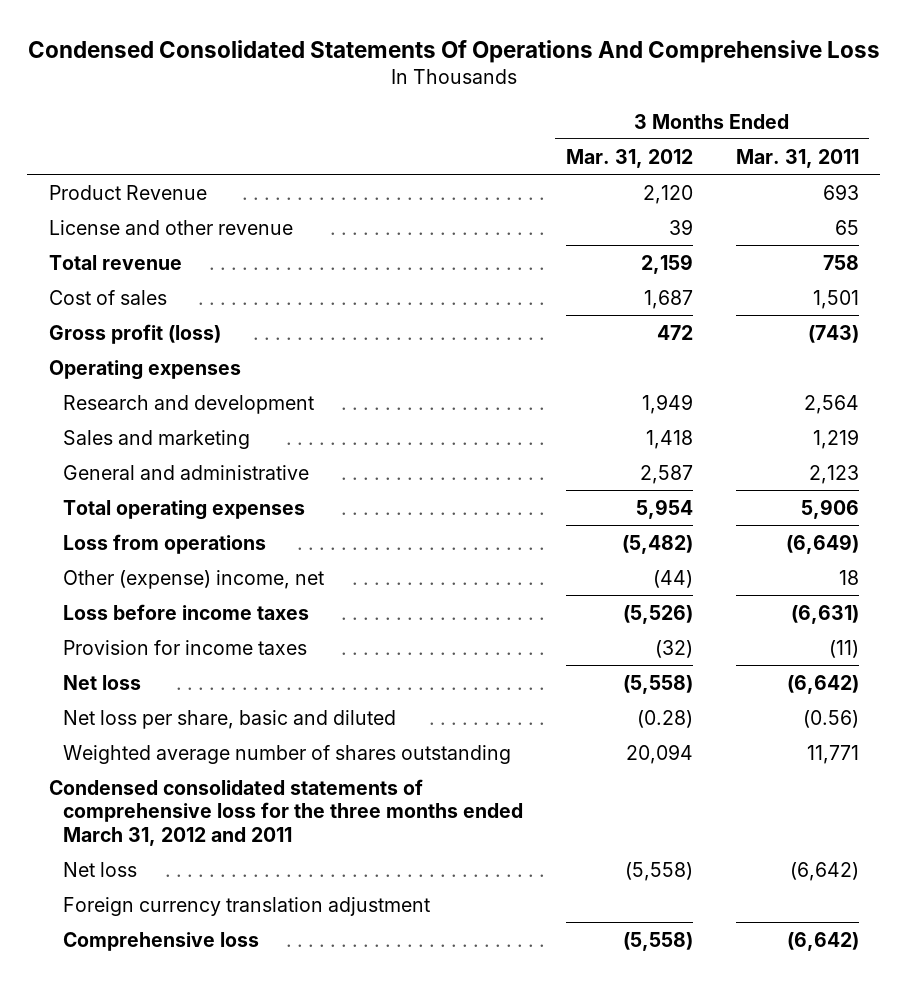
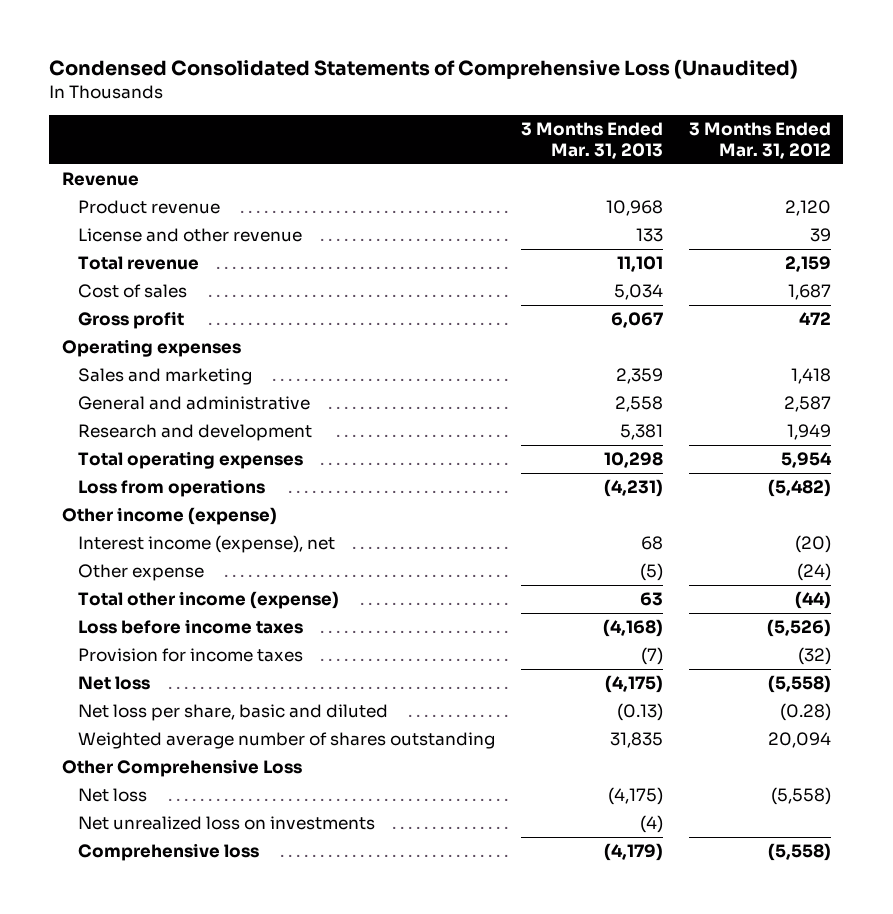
[27,39,880,63] Condensed Consolidated Statements Of Operations And Comprehensive Loss -> [49,59,799,80] Condensed Consolidated Statements of Comprehensive Loss (Unaudited)
[735,148,859,168] Mar. 31, 2011 -> none
none -> [520,121,663,159] 3 Months Ended Mar. 31, 2013
none -> [61,172,139,187] Revenue
[48,184,207,200] Product Revenue -> [78,200,221,215] Product revenue
[48,323,221,344] Gross profit (loss) -> [78,311,185,330] Gross profit
[63,394,315,414] Research and development -> [78,424,313,442] Research and development
none -> [61,507,277,526] Other income (expense)
none -> [78,535,336,554] Interest income (expense), net
[63,569,325,589] Other (expense) income, net -> [78,564,205,582] Other expense
[653,569,694,588] (44) -> [796,563,831,582] (24)
none -> [78,591,340,610] Total other income (expense)
[48,778,524,846] Condensed consolidated statements of comprehensive loss for the three months ended March 31, 2012 and 2011 -> [61,759,302,778] Other Comprehensive Loss
[63,896,431,916] Foreign currency translation adjustment -> none
none -> [78,816,376,831] Net unrealized loss on investments

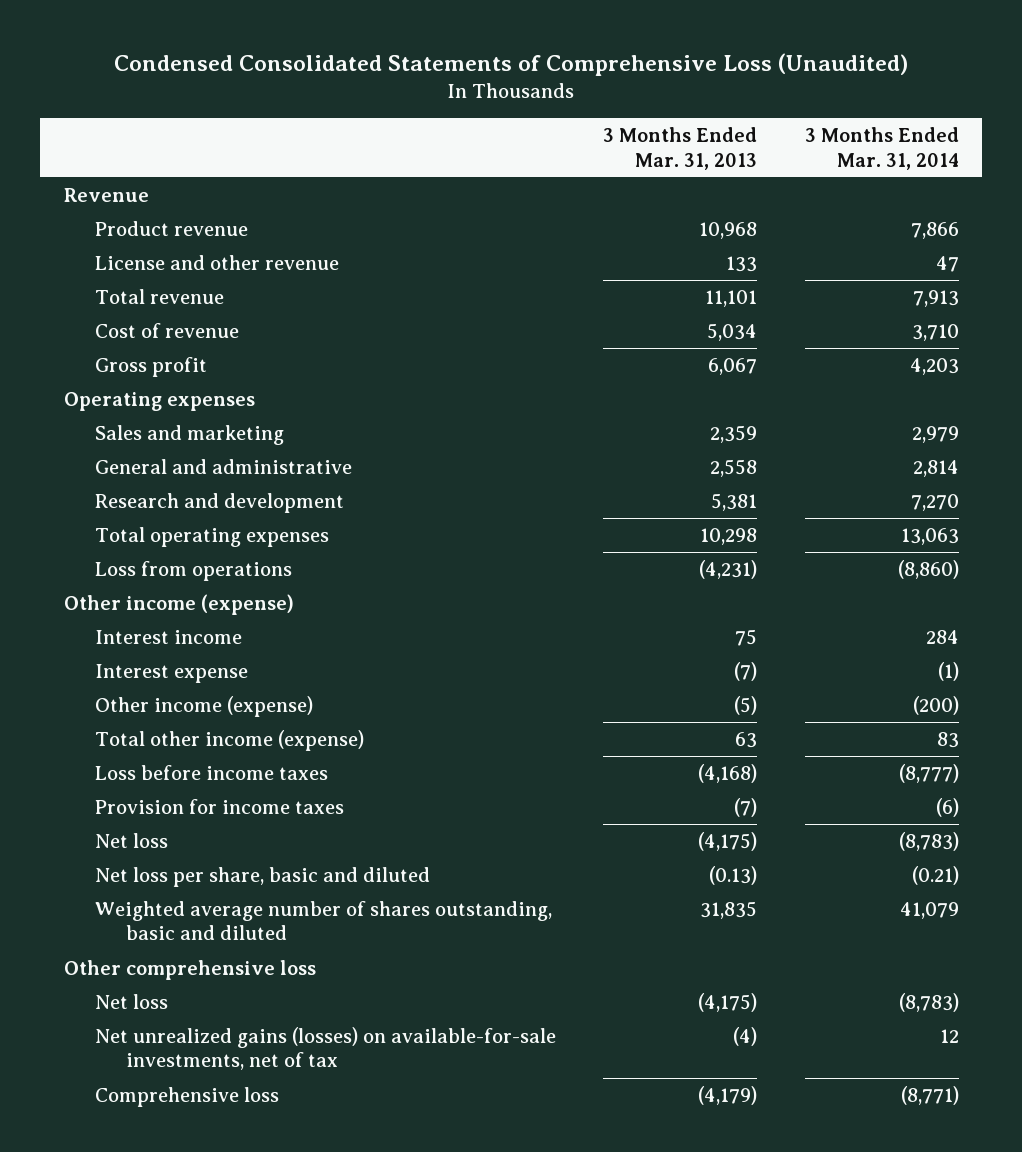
[688,121,831,159] 3 Months Ended Mar. 31, 2012 -> none
none -> [804,127,959,170] 3 Months Ended Mar. 31, 2014
[78,284,188,299] Cost of sales -> [95,323,240,339] Cost of revenue
none -> [95,630,243,645] Interest income
[78,535,336,554] Interest income (expense), net -> [95,664,249,684] Interest expense
[640,536,663,551] 68 -> [734,662,758,682] (7)
[78,564,205,582] Other expense -> [95,696,314,718] Other income (expense)
[78,732,496,750] Weighted average number of shares outstanding -> [95,901,553,941] Weighted average number of shares outstanding, basic and diluted
[61,759,302,778] Other Comprehensive Loss -> [63,960,316,981] Other comprehensive loss
[78,816,376,831] Net unrealized loss on investments -> [95,1027,557,1071] Net unrealized gains (losses) on available-for-sale investments, net of tax

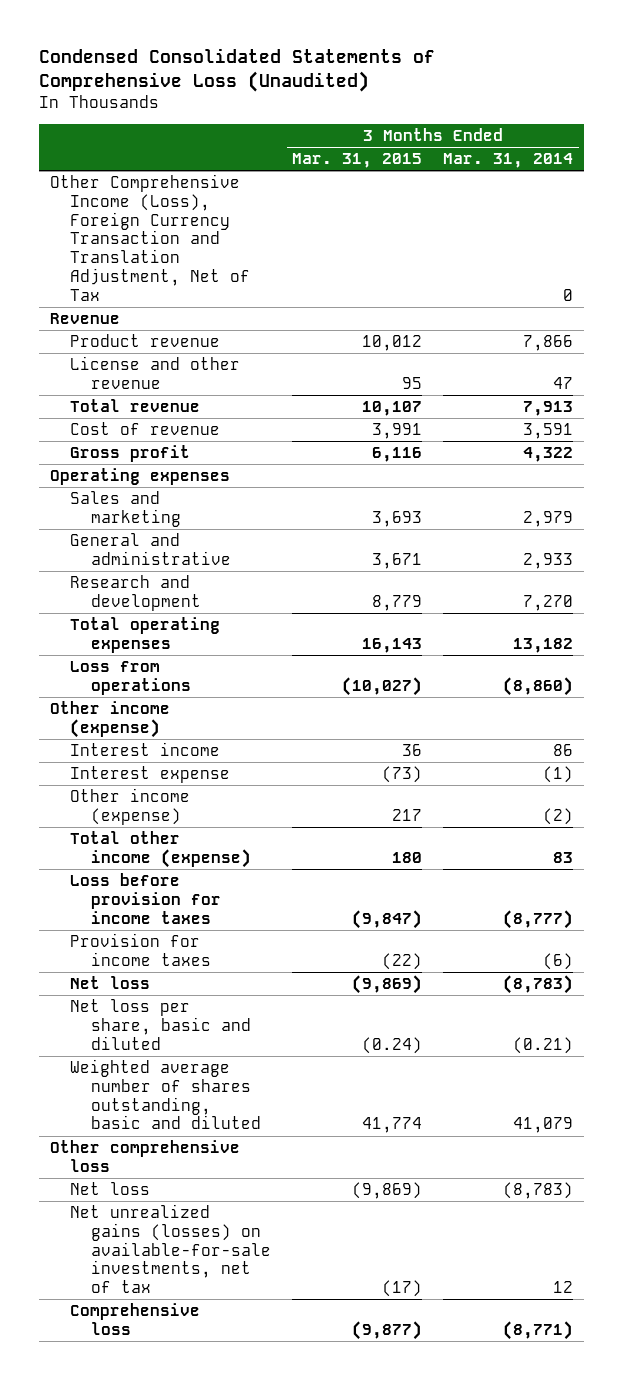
[603,127,758,170] 3 Months Ended Mar. 31, 2013 -> none
none -> [292,153,423,169] Mar. 31, 2015
none -> [49,174,251,301] Other Comprehensive Income (Loss), Foreign Currency Transaction and Translation Adjustment, Net of Tax
[911,324,959,342] 3,710 -> [523,423,574,440] 3,591
[909,358,959,376] 4,203 -> [523,447,574,463] 4,322
[912,460,959,478] 2,814 -> [523,552,574,569] 2,933
[900,528,959,546] 13,063 -> [513,637,574,653] 13,182
[925,630,959,645] 284 -> [553,744,574,757] 86
[912,696,959,716] (200) -> [543,807,574,825] (2)
[95,765,329,781] Loss before income taxes -> [70,873,221,924] Loss before provision for income taxes

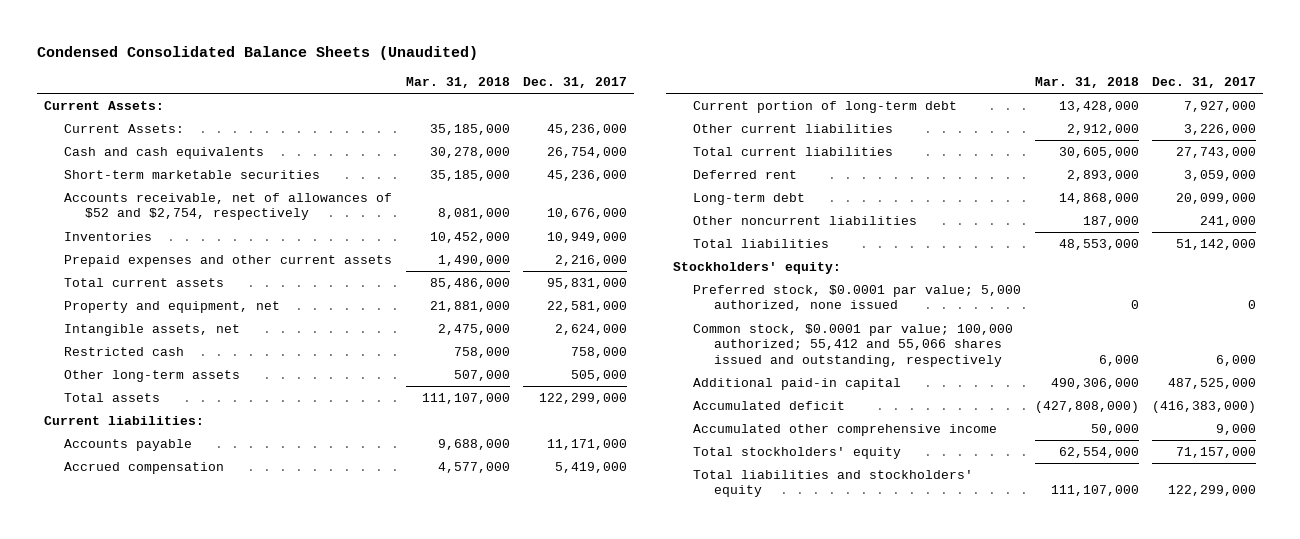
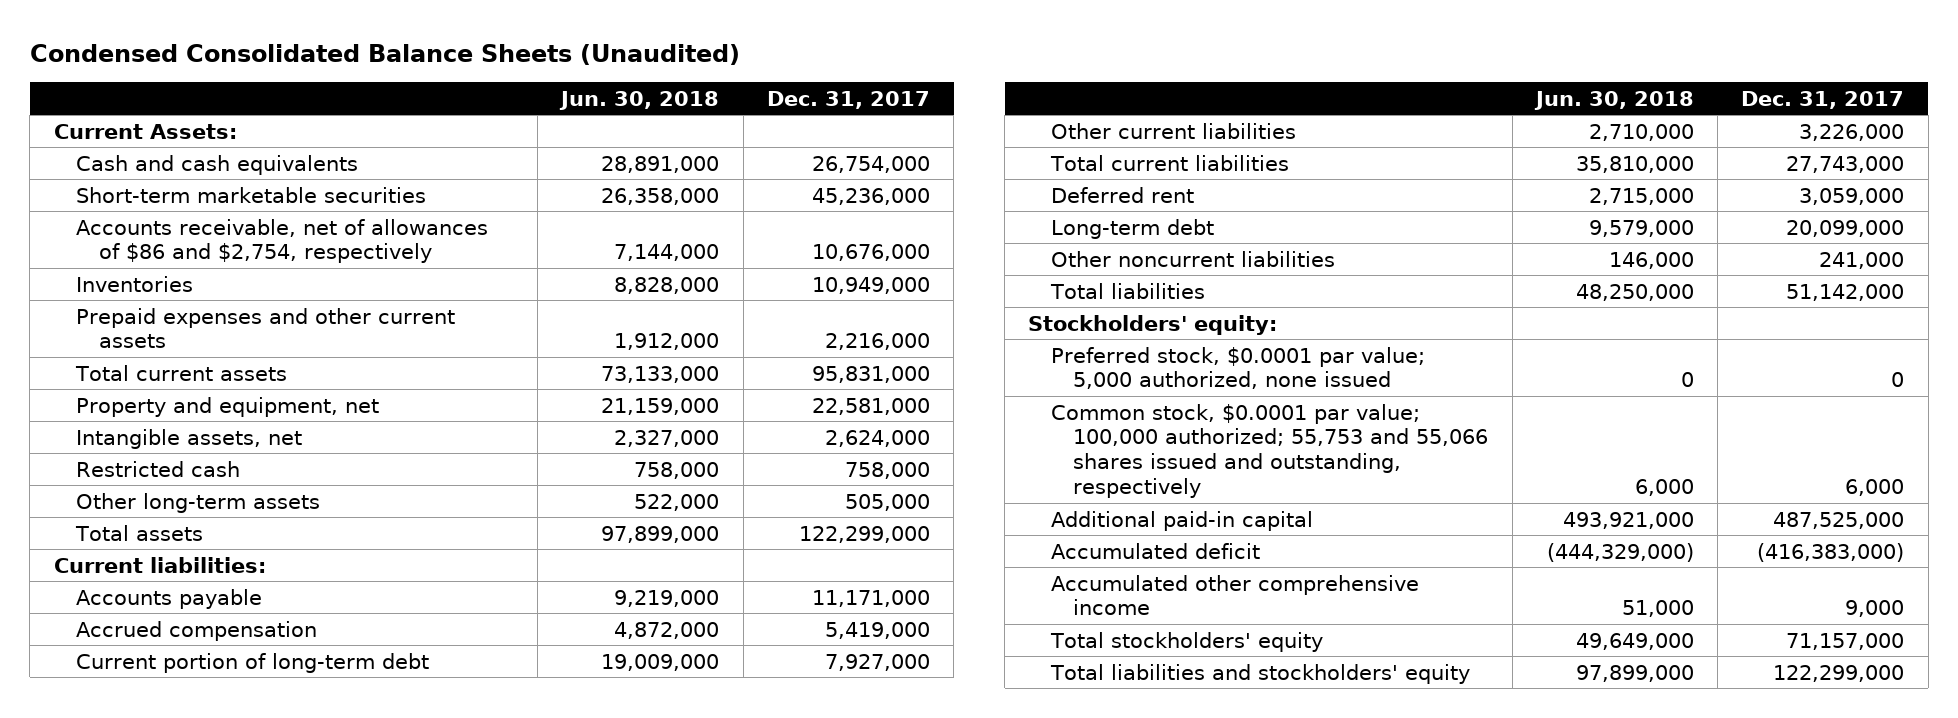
[405,77,510,89] Mar. 31, 2018 -> none
none -> [559,90,720,110] Jun. 30, 2018
[64,123,185,133] Current Assets: -> none
[64,192,393,221] Accounts receivable, net of allowances of $52 and $2,754, respectively -> [76,218,489,264] Accounts receivable, net of allowances of $86 and $2,754, respectively
[693,323,1014,368] Common stock, $0.0001 par value; 100,000 authorized; 55,412 and 55,066 shares issued and outstanding, respectively -> [1050,403,1489,499] Common stock, $0.0001 par value; 100,000 authorized; 55,753 and 55,066 shares issued and outstanding, respectively

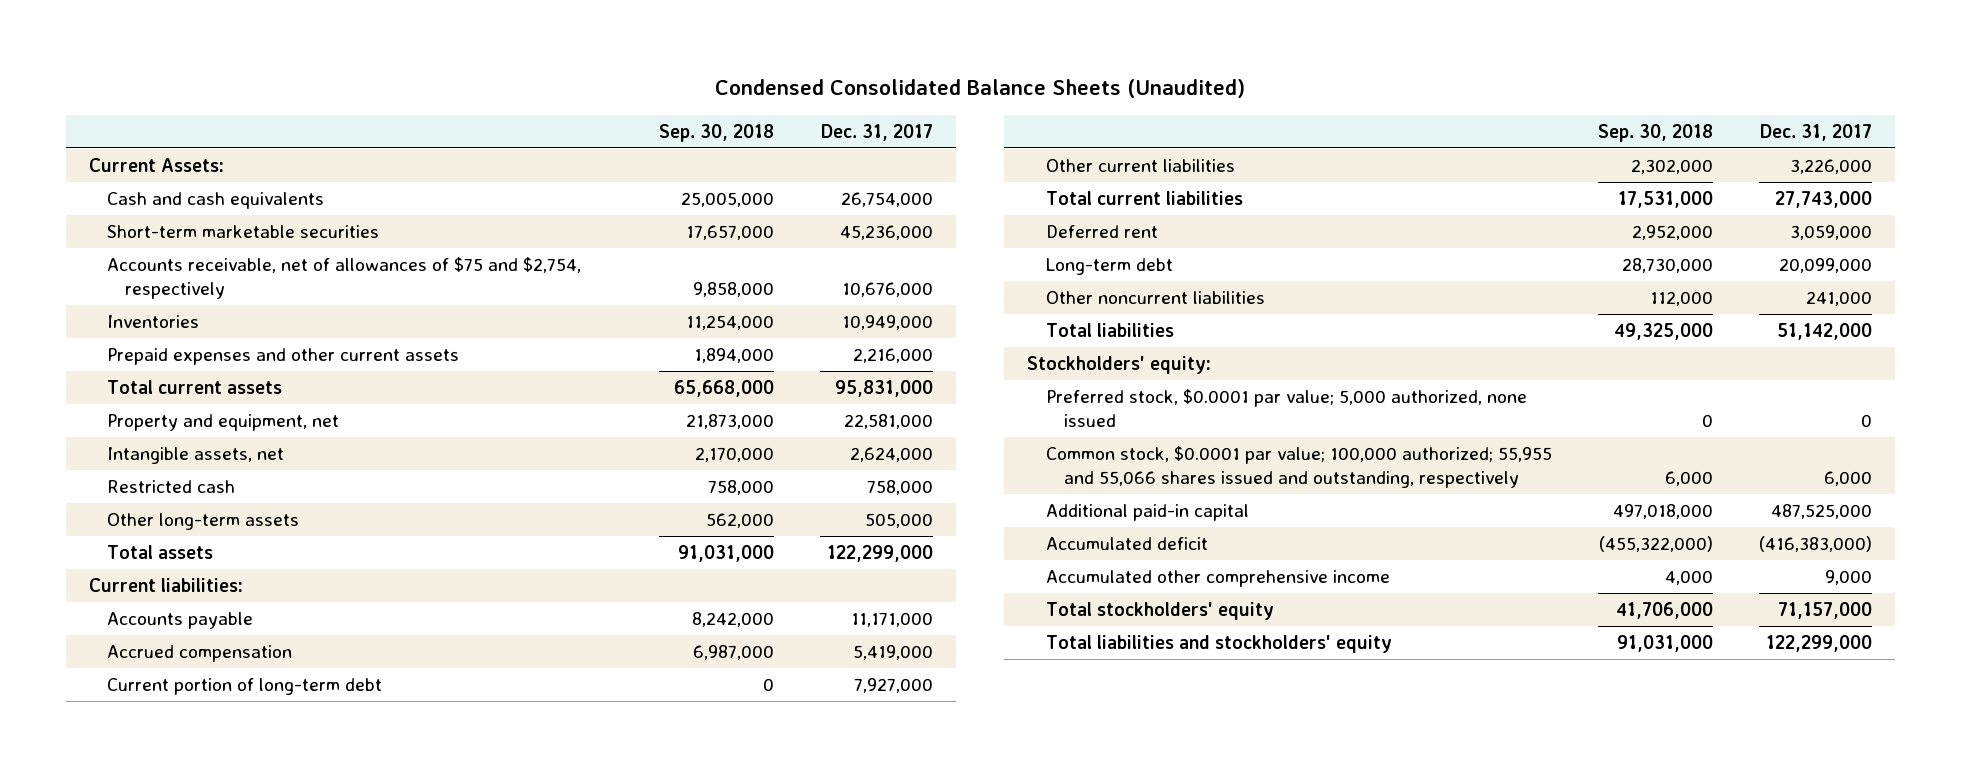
[559,90,720,110] Jun. 30, 2018 -> none
none -> [659,123,775,142] Sep. 30, 2018
[76,218,489,264] Accounts receivable, net of allowances of $86 and $2,754, respectively -> [107,257,582,300] Accounts receivable, net of allowances of $75 and $2,754, respectively
[1050,403,1489,499] Common stock, $0.0001 par value; 100,000 authorized; 55,753 and 55,066 shares issued and outstanding, respectively -> [1045,446,1552,489] Common stock, $0.0001 par value; 100,000 authorized; 55,955 and 55,066 shares issued and outstanding, respectively

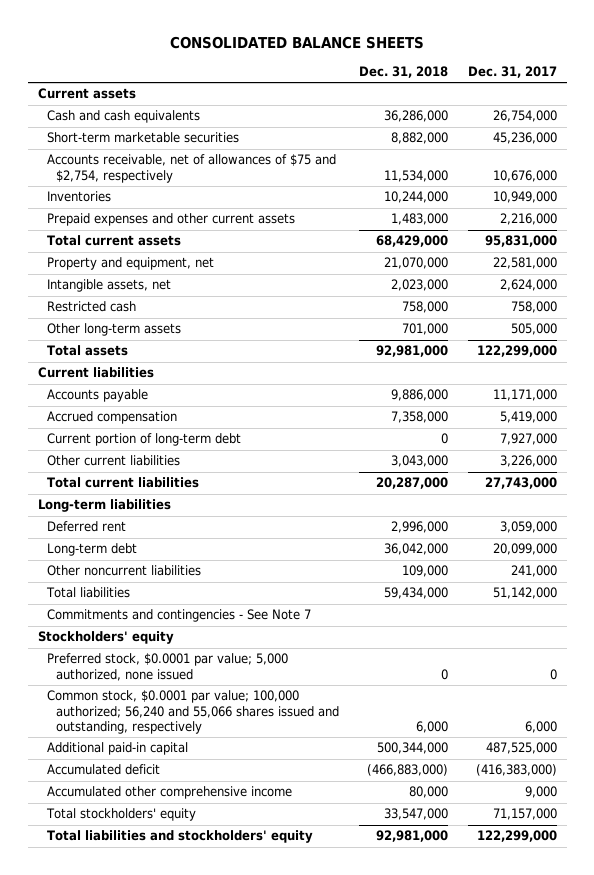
[715,79,1246,99] Condensed Consolidated Balance Sheets (Unaudited) -> [170,35,425,49] CONSOLIDATED BALANCE SHEETS
[659,123,775,142] Sep. 30, 2018 -> none
none -> [359,65,449,78] Dec. 31, 2018
[88,158,224,173] Current Assets: -> [37,88,136,100] Current assets
[88,578,243,593] Current liabilities: -> [37,367,154,379] Current liabilities
none -> [37,499,171,513] Long-term liabilities
none -> [46,609,311,623] Commitments and contingencies - See Note 7
[1027,356,1212,375] Stockholders' equity: -> [37,631,174,645] Stockholders' equity
[1045,446,1552,489] Common stock, $0.0001 par value; 100,000 authorized; 55,955 and 55,066 shares issued and outstanding, respectively -> [46,690,340,734] Common stock, $0.0001 par value; 100,000 authorized; 56,240 and 55,066 shares issued and outstanding, respectively

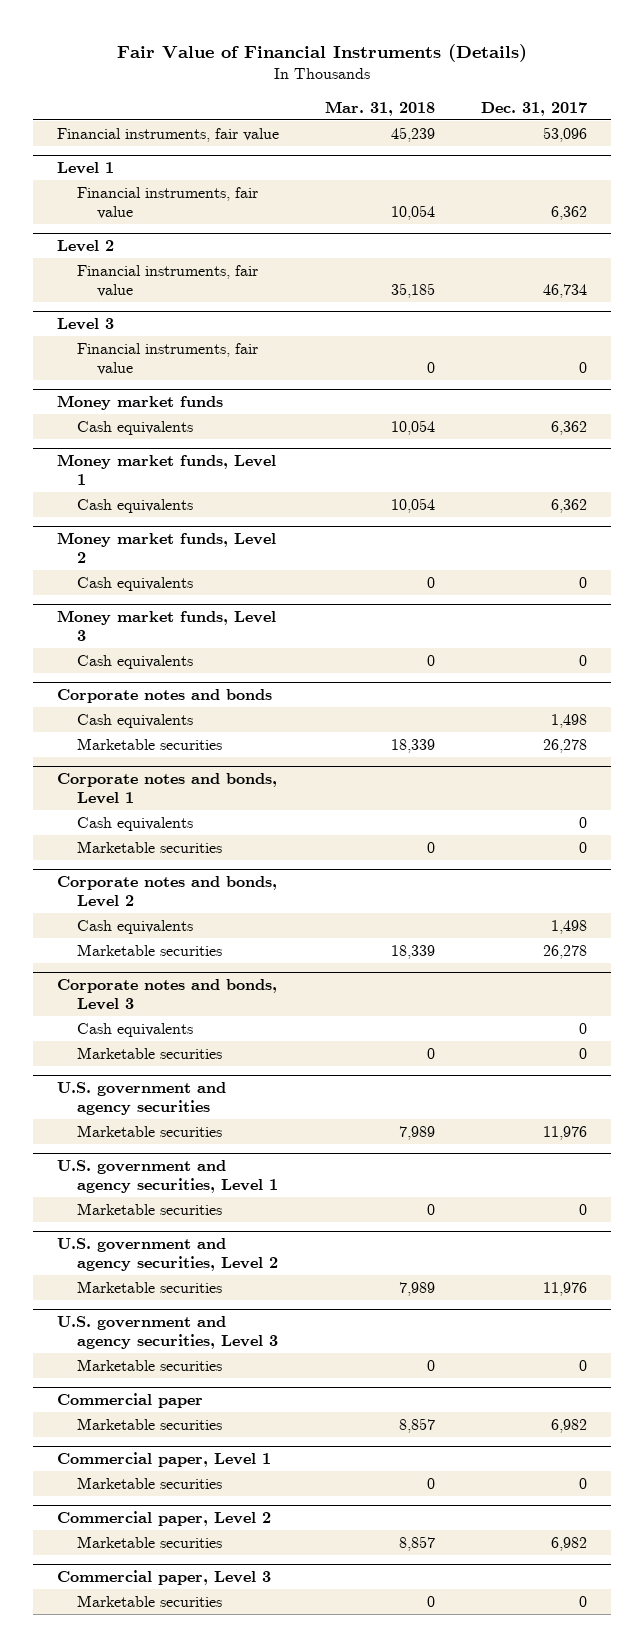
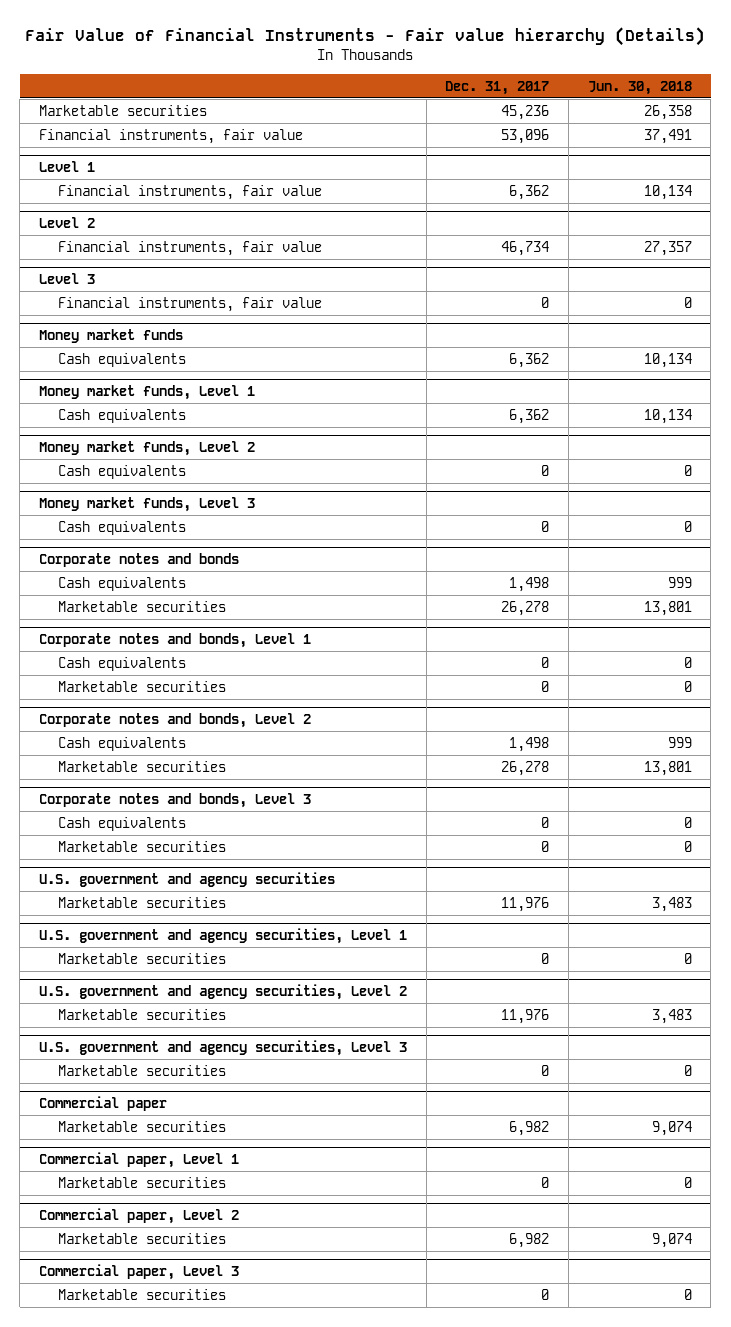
[117,43,528,62] Fair Value of Financial Instruments (Details) -> [25,27,706,47] Fair Value of Financial Instruments - Fair value hierarchy (Details)
[325,100,436,116] Mar. 31, 2018 -> none
none -> [587,80,692,95] Jun. 30, 2018
none -> [39,104,208,116] Marketable securities

